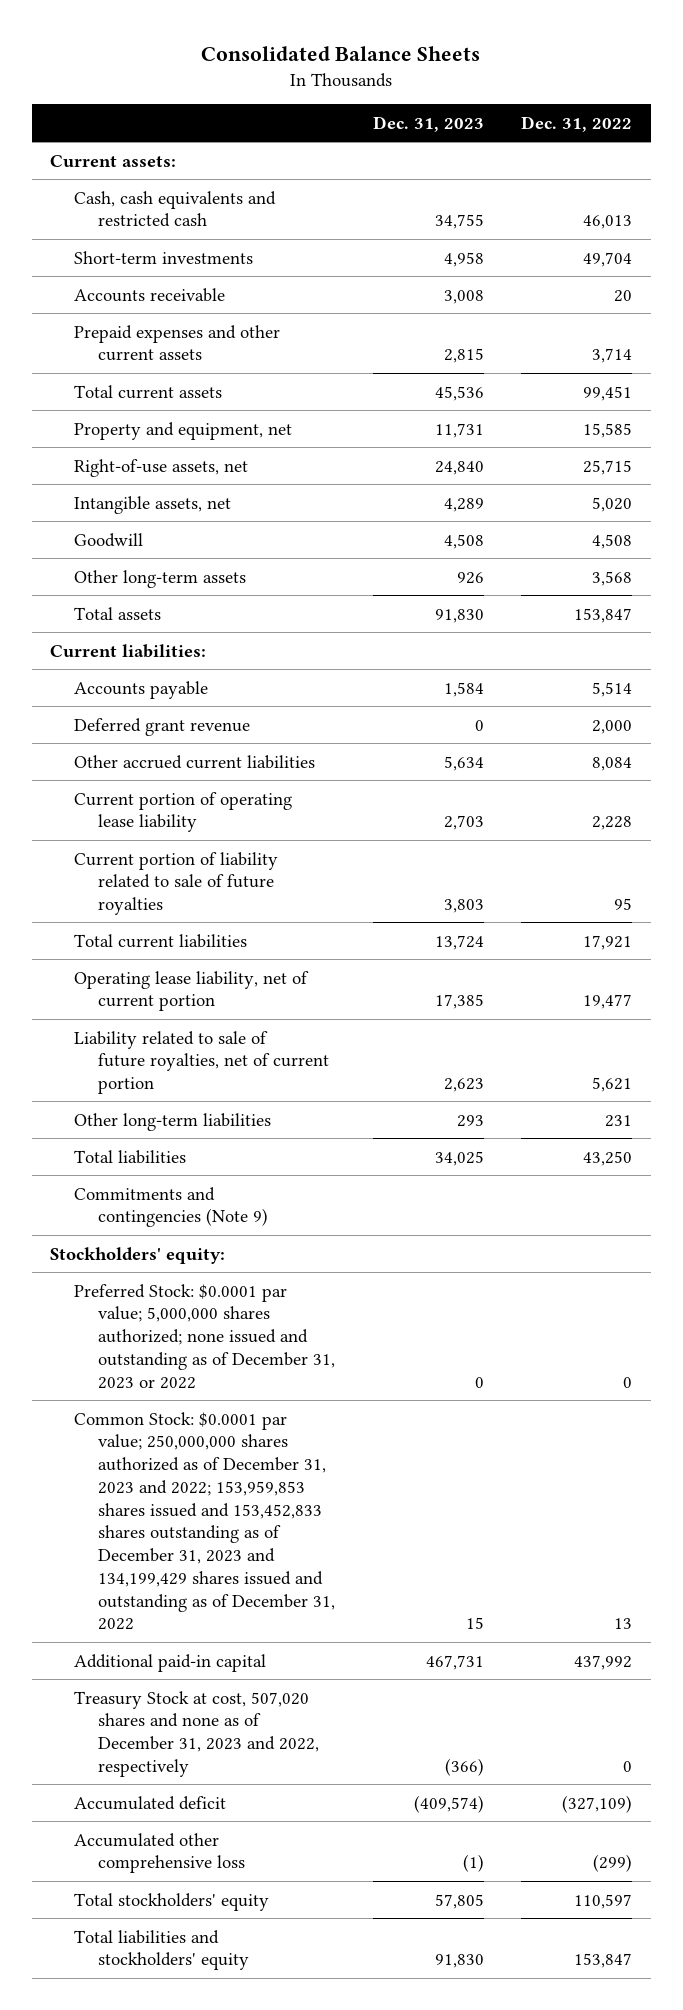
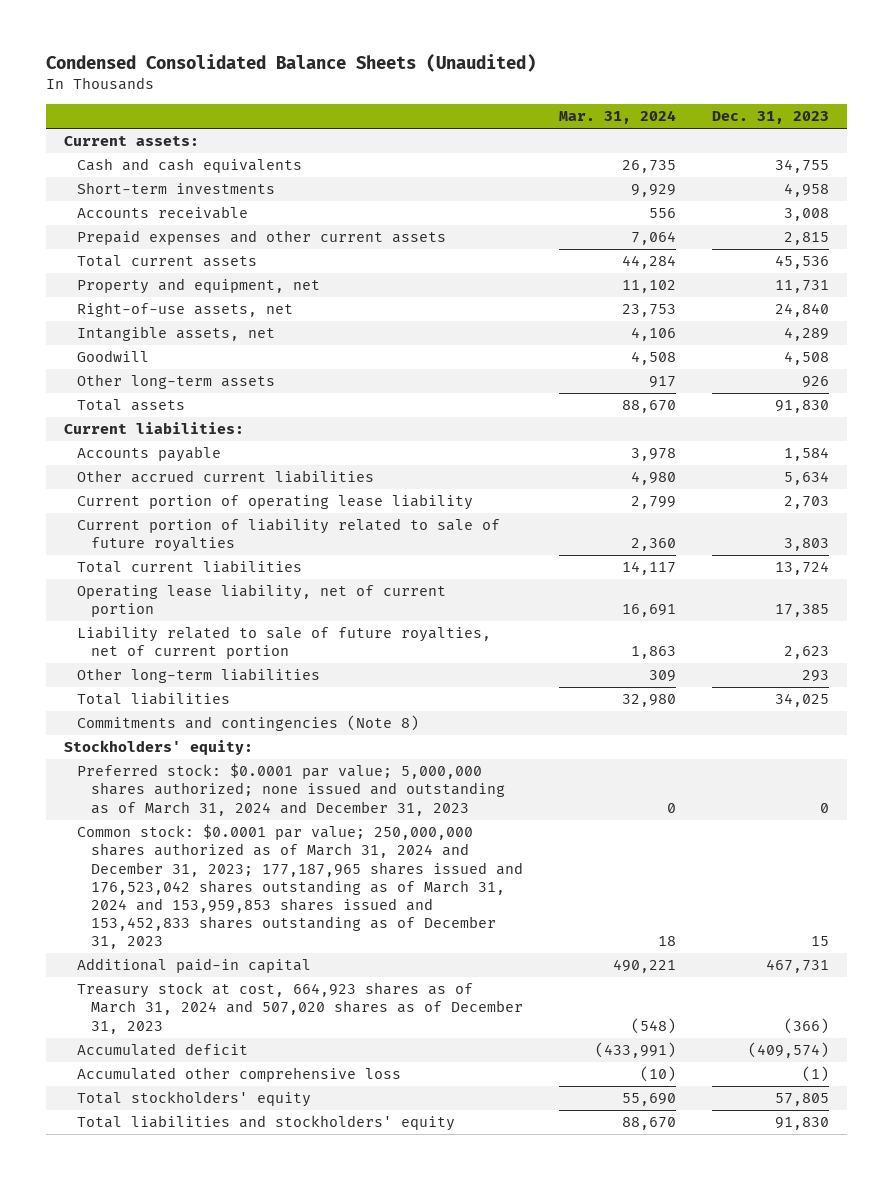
[201,45,481,61] Consolidated Balance Sheets -> [46,54,537,73] Condensed Consolidated Balance Sheets (Unaudited)
[521,115,633,132] Dec. 31, 2022 -> none
none -> [558,110,676,125] Mar. 31, 2024
[74,190,277,228] Cash, cash equivalents and restricted cash -> [77,158,303,174] Cash and cash equivalents
[74,717,251,736] Deferred grant revenue -> none
[74,1186,269,1228] Commitments and contingencies (Note 9) -> [77,715,420,732] Commitments and contingencies (Note 8)
[74,1283,336,1389] Preferred Stock: $0.0001 par value; 5,000,000 shares authorized; none issued and outstanding as of December 31, 2023 or 2022 -> [77,763,505,816] Preferred stock: $0.0001 par value; 5,000,000 shares authorized; none issued and outstanding as of March 31, 2024 and December 31, 2023
[74,1411,336,1631] Common Stock: $0.0001 par value; 250,000,000 shares authorized as of December 31, 2023 and 2022; 153,959,853 shares issued and 153,452,833 shares outstanding as of December 31, 2023 and 134,199,429 shares issued and outstanding as of December 31, 2022 -> [77,824,523,950] Common stock: $0.0001 par value; 250,000,000 shares authorized as of March 31, 2024 and December 31, 2023; 177,187,965 shares issued and 176,523,042 shares outstanding as of March 31, 2024 and 153,959,853 shares issued and 153,452,833 shares outstanding as of December 31, 2023
[74,1690,320,1777] Treasury Stock at cost, 507,020 shares and none as of December 31, 2023 and 2022, respectively -> [77,982,523,1034] Treasury stock at cost, 664,923 shares as of March 31, 2024 and 507,020 shares as of December 31, 2023

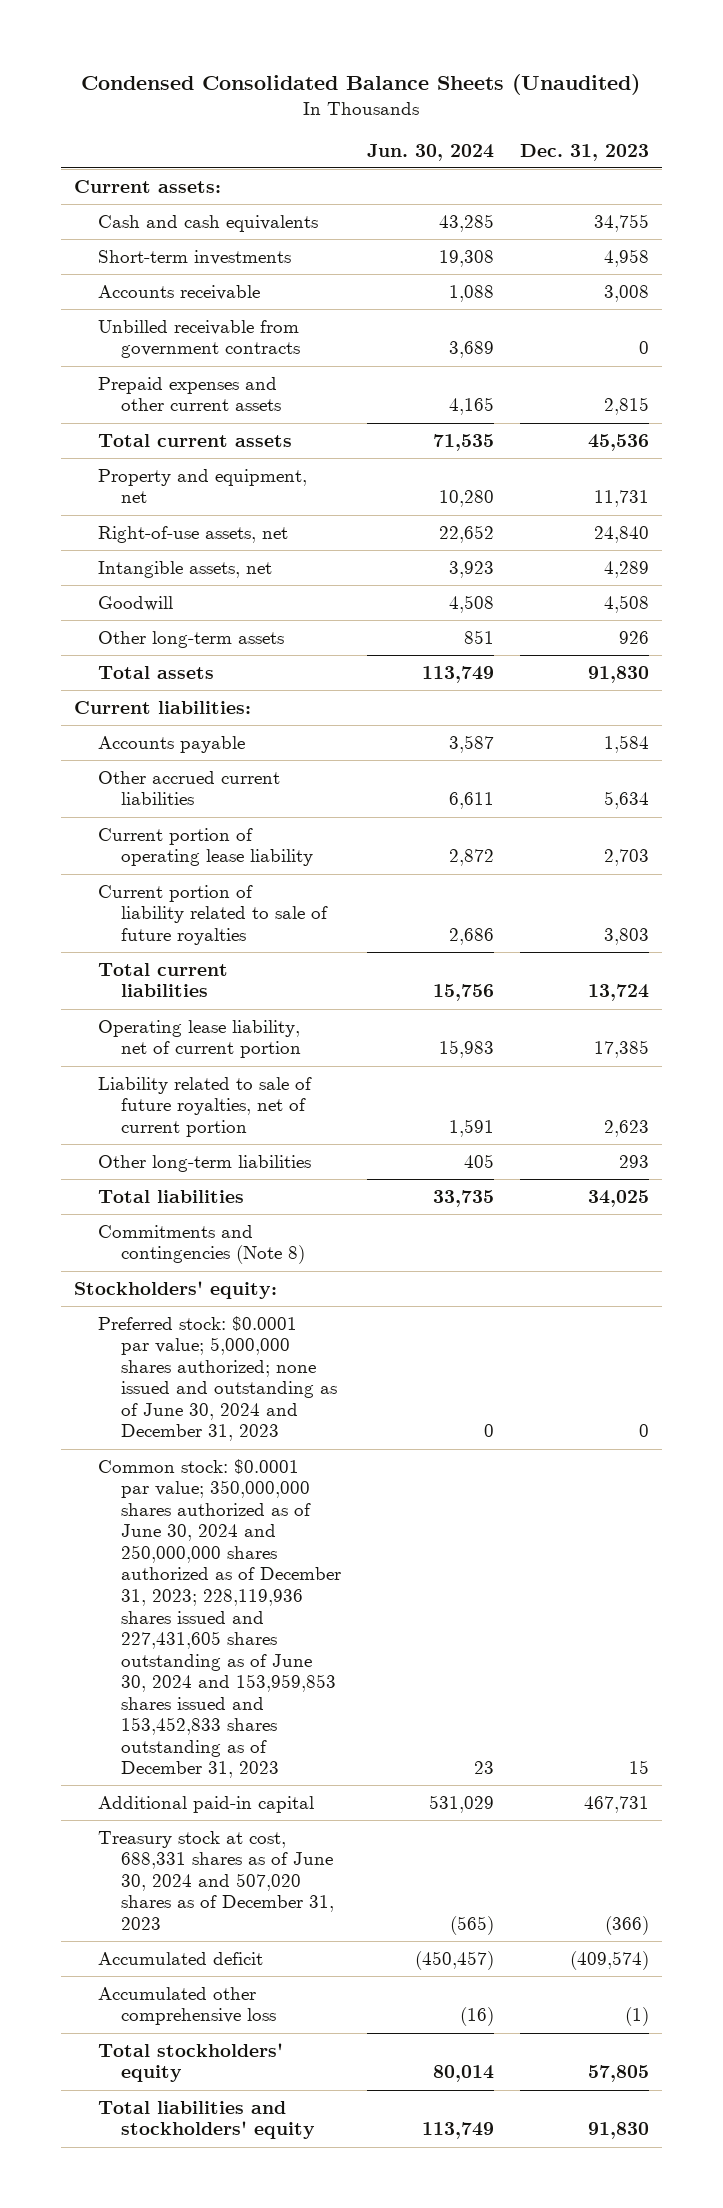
[558,110,676,125] Mar. 31, 2024 -> none
none -> [366,143,494,161] Jun. 30, 2024
none -> [97,319,301,359] Unbilled receivable from government contracts
[77,763,505,816] Preferred stock: $0.0001 par value; 5,000,000 shares authorized; none issued and outstanding as of March 31, 2024 and December 31, 2023 -> [97,1315,338,1442] Preferred stock: $0.0001 par value; 5,000,000 shares authorized; none issued and outstanding as of June 30, 2024 and December 31, 2023
[77,824,523,950] Common stock: $0.0001 par value; 250,000,000 shares authorized as of March 31, 2024 and December 31, 2023; 177,187,965 shares issued and 176,523,042 shares outstanding as of March 31, 2024 and 153,959,853 shares issued and 153,452,833 shares outstanding as of December 31, 2023 -> [97,1458,342,1779] Common stock: $0.0001 par value; 350,000,000 shares authorized as of June 30, 2024 and 250,000,000 shares authorized as of December 31, 2023; 228,119,936 shares issued and 227,431,605 shares outstanding as of June 30, 2024 and 153,959,853 shares issued and 153,452,833 shares outstanding as of December 31, 2023
[77,982,523,1034] Treasury stock at cost, 664,923 shares as of March 31, 2024 and 507,020 shares as of December 31, 2023 -> [97,1830,335,1930] Treasury stock at cost, 688,331 shares as of June 30, 2024 and 507,020 shares as of December 31, 2023

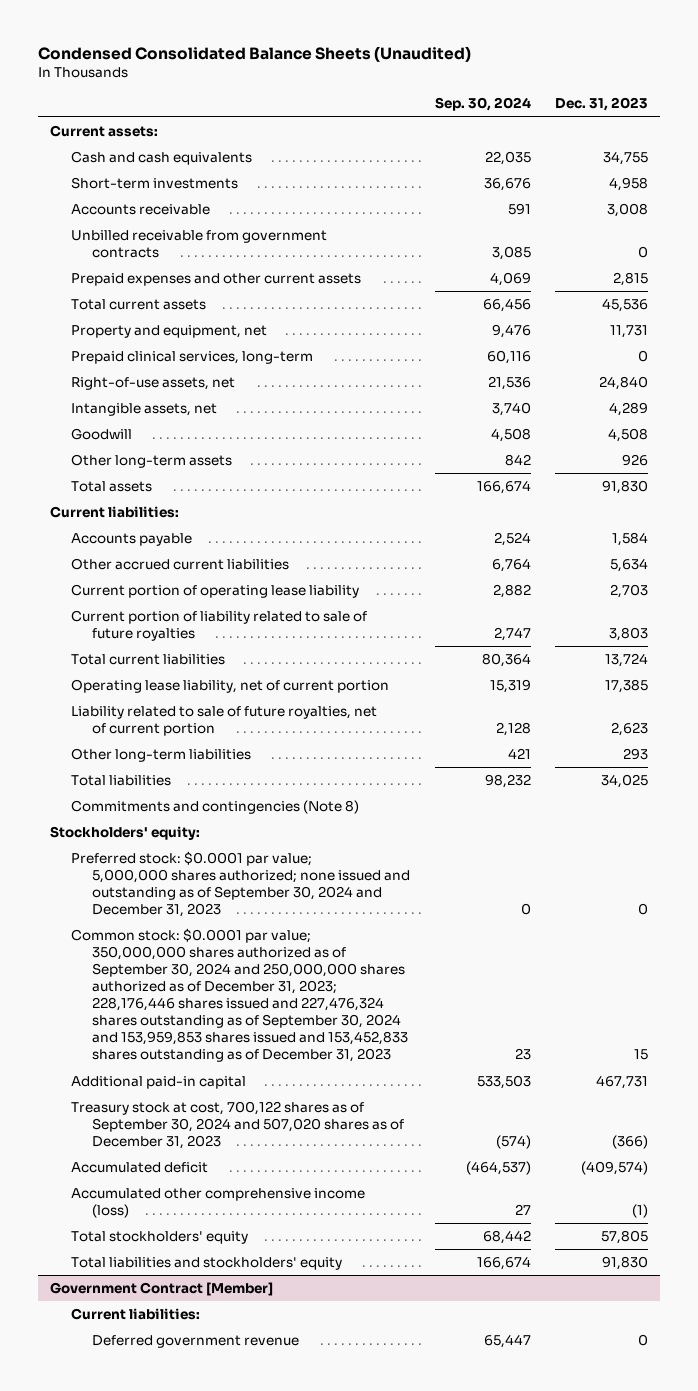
[366,143,494,161] Jun. 30, 2024 -> none
none -> [434,97,531,112] Sep. 30, 2024
none -> [71,351,314,365] Prepaid clinical services, long-term
[97,1315,338,1442] Preferred stock: $0.0001 par value; 5,000,000 shares authorized; none issued and outstanding as of June 30, 2024 and December 31, 2023 -> [71,851,411,918] Preferred stock: $0.0001 par value; 5,000,000 shares authorized; none issued and outstanding as of September 30, 2024 and December 31, 2023
[97,1458,342,1779] Common stock: $0.0001 par value; 350,000,000 shares authorized as of June 30, 2024 and 250,000,000 shares authorized as of December 31, 2023; 228,119,936 shares issued and 227,431,605 shares outstanding as of June 30, 2024 and 153,959,853 shares issued and 153,452,833 shares outstanding as of December 31, 2023 -> [71,928,409,1063] Common stock: $0.0001 par value; 350,000,000 shares authorized as of September 30, 2024 and 250,000,000 shares authorized as of December 31, 2023; 228,176,446 shares issued and 227,476,324 shares outstanding as of September 30, 2024 and 153,959,853 shares issued and 153,452,833 shares outstanding as of December 31, 2023
[97,1830,335,1930] Treasury stock at cost, 688,331 shares as of June 30, 2024 and 507,020 shares as of December 31, 2023 -> [71,1101,405,1150] Treasury stock at cost, 700,122 shares as of September 30, 2024 and 507,020 shares as of December 31, 2023
[97,1986,277,2026] Accumulated other comprehensive loss -> [71,1188,366,1219] Accumulated other comprehensive income (loss)
none -> [50,1282,274,1297] Government Contract [Member]
none -> [71,1308,201,1321] Current liabilities:
none -> [92,1335,300,1349] Deferred government revenue

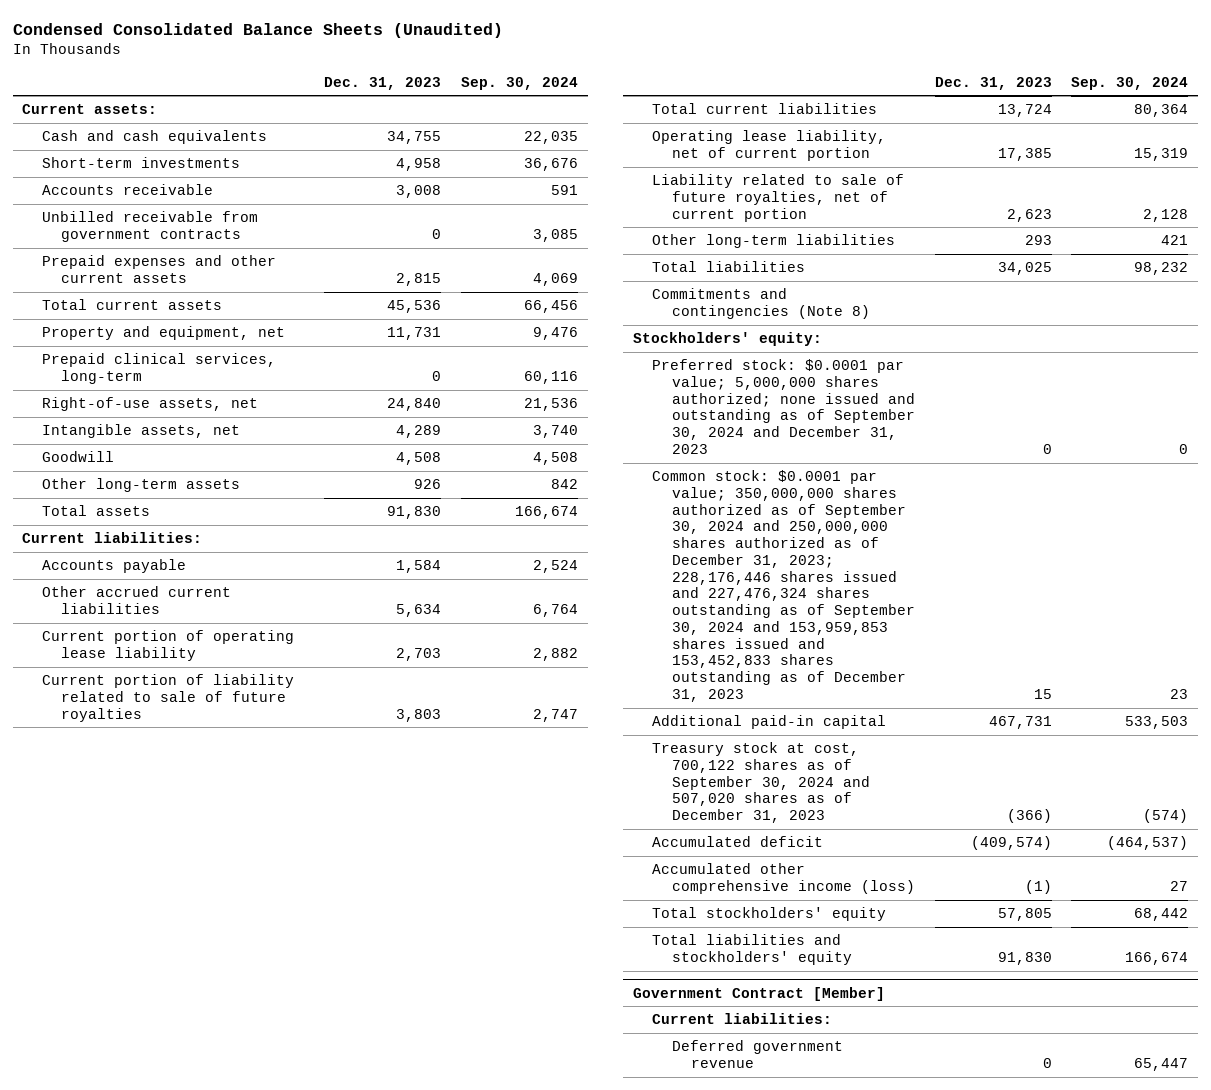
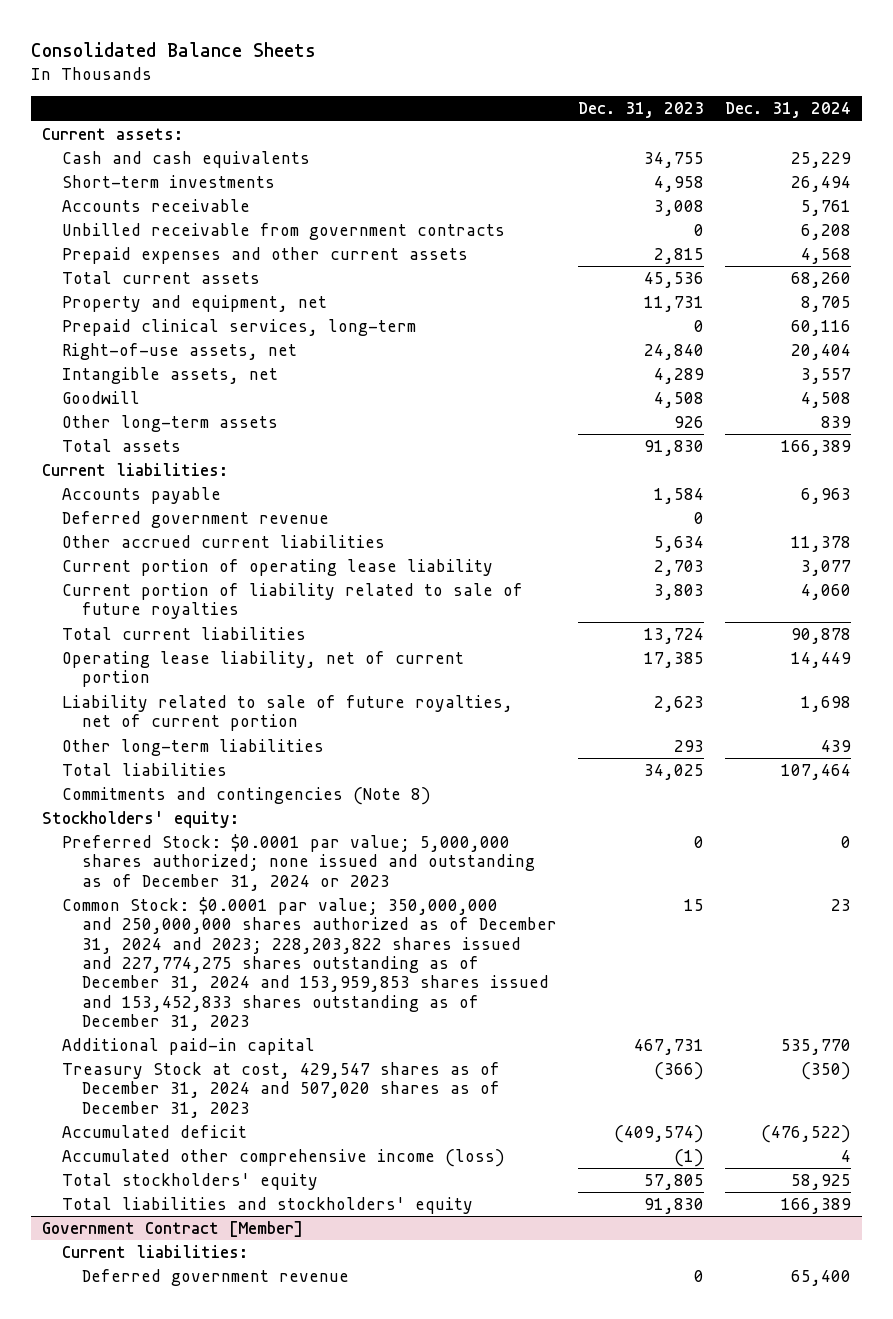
[12,22,503,38] Condensed Consolidated Balance Sheets (Unaudited) -> [31,42,317,58] Consolidated Balance Sheets
[460,76,578,90] Sep. 30, 2024 -> none
none -> [725,102,852,119] Dec. 31, 2024
none -> [61,510,329,528] Deferred government revenue
[652,359,915,454] Preferred stock: $0.0001 par value; 5,000,000 shares authorized; none issued and outstanding as of September 30, 2024 and December 31, 2023 -> [61,833,535,891] Preferred Stock: $0.0001 par value; 5,000,000 shares authorized; none issued and outstanding as of December 31, 2024 or 2023
[652,470,915,702] Common stock: $0.0001 par value; 350,000,000 shares authorized as of September 30, 2024 and 250,000,000 shares authorized as of December 31, 2023; 228,176,446 shares issued and 227,476,324 shares outstanding as of September 30, 2024 and 153,959,853 shares issued and 153,452,833 shares outstanding as of December 31, 2023 -> [61,896,557,1031] Common Stock: $0.0001 par value; 350,000,000 and 250,000,000 shares authorized as of December 31, 2024 and 2023; 228,203,822 shares issued and 227,774,275 shares outstanding as of December 31, 2024 and 153,959,853 shares issued and 153,452,833 shares outstanding as of December 31, 2023
[652,742,870,824] Treasury stock at cost, 700,122 shares as of September 30, 2024 and 507,020 shares as of December 31, 2023 -> [61,1061,500,1118] Treasury Stock at cost, 429,547 shares as of December 31, 2024 and 507,020 shares as of December 31, 2023

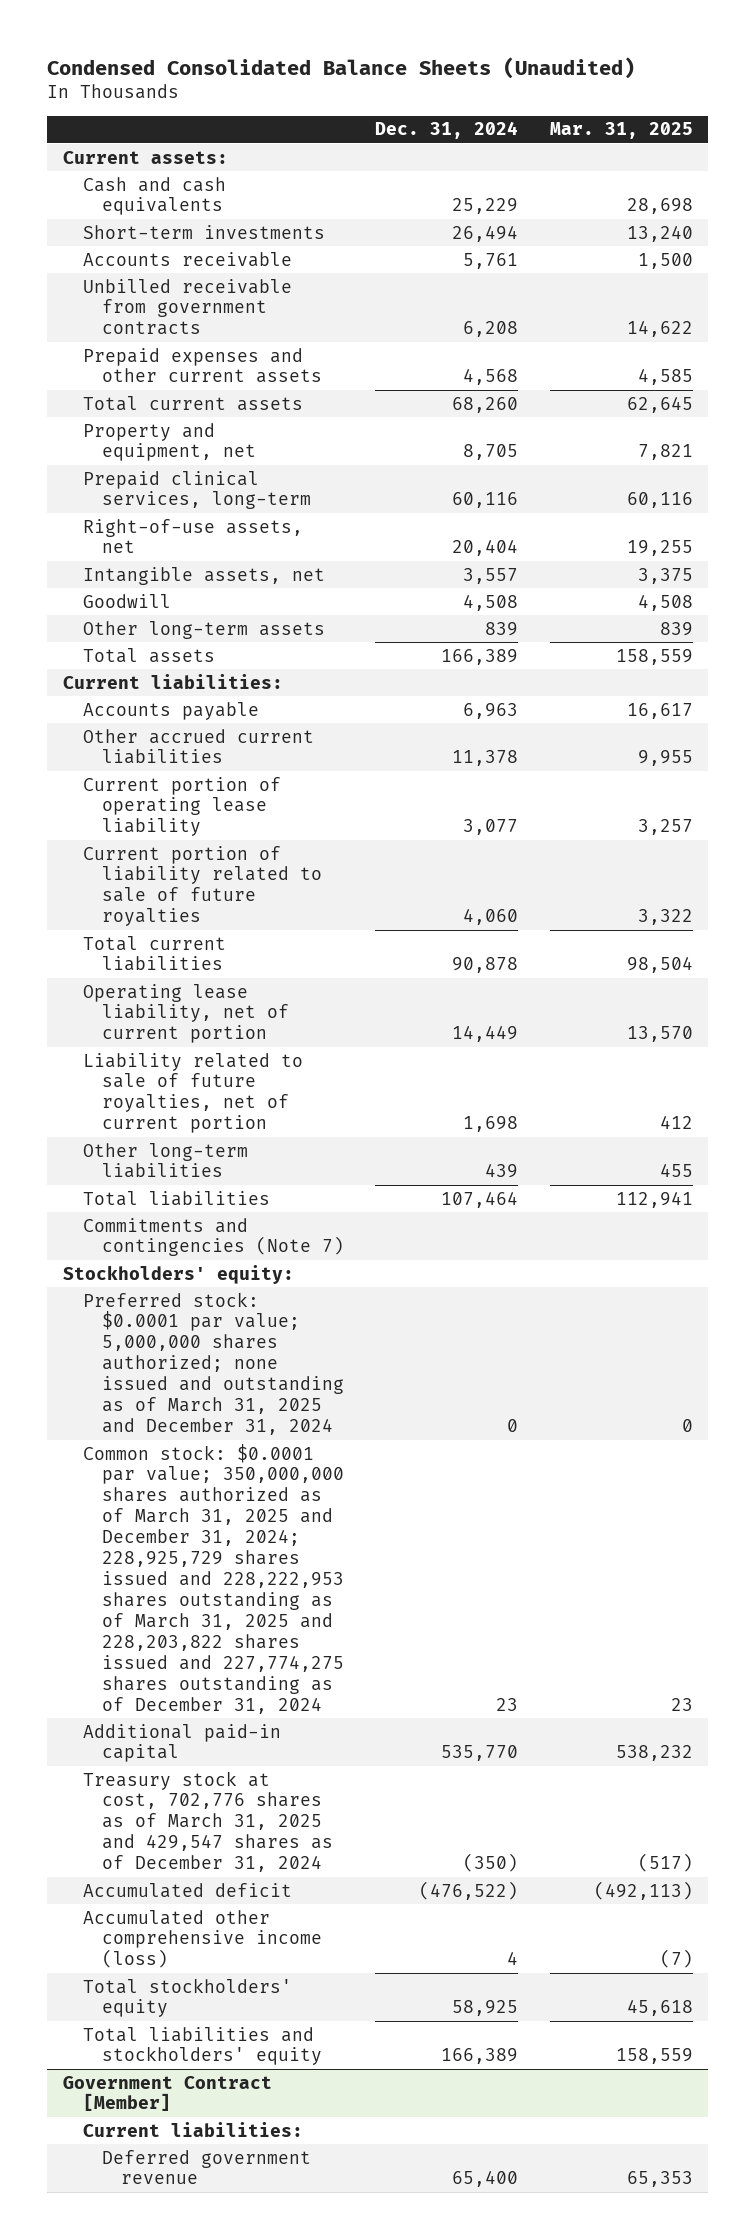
[31,42,317,58] Consolidated Balance Sheets -> [47,56,636,79] Condensed Consolidated Balance Sheets (Unaudited)
[577,102,704,119] Dec. 31, 2023 -> none
none -> [549,122,693,140] Mar. 31, 2025
[61,510,329,528] Deferred government revenue -> none
[61,786,431,805] Commitments and contingencies (Note 8) -> [82,1217,344,1257] Commitments and contingencies (Note 7)
[61,833,535,891] Preferred Stock: $0.0001 par value; 5,000,000 shares authorized; none issued and outstanding as of December 31, 2024 or 2023 -> [82,1291,344,1436] Preferred stock: $0.0001 par value; 5,000,000 shares authorized; none issued and outstanding as of March 31, 2025 and December 31, 2024
[61,896,557,1031] Common Stock: $0.0001 par value; 350,000,000 and 250,000,000 shares authorized as of December 31, 2024 and 2023; 228,203,822 shares issued and 227,774,275 shares outstanding as of December 31, 2024 and 153,959,853 shares issued and 153,452,833 shares outstanding as of December 31, 2023 -> [82,1443,344,1715] Common stock: $0.0001 par value; 350,000,000 shares authorized as of March 31, 2025 and December 31, 2024; 228,925,729 shares issued and 228,222,953 shares outstanding as of March 31, 2025 and 228,203,822 shares issued and 227,774,275 shares outstanding as of December 31, 2024
[61,1061,500,1118] Treasury Stock at cost, 429,547 shares as of December 31, 2024 and 507,020 shares as of December 31, 2023 -> [82,1770,333,1873] Treasury stock at cost, 702,776 shares as of March 31, 2025 and 429,547 shares as of December 31, 2024

